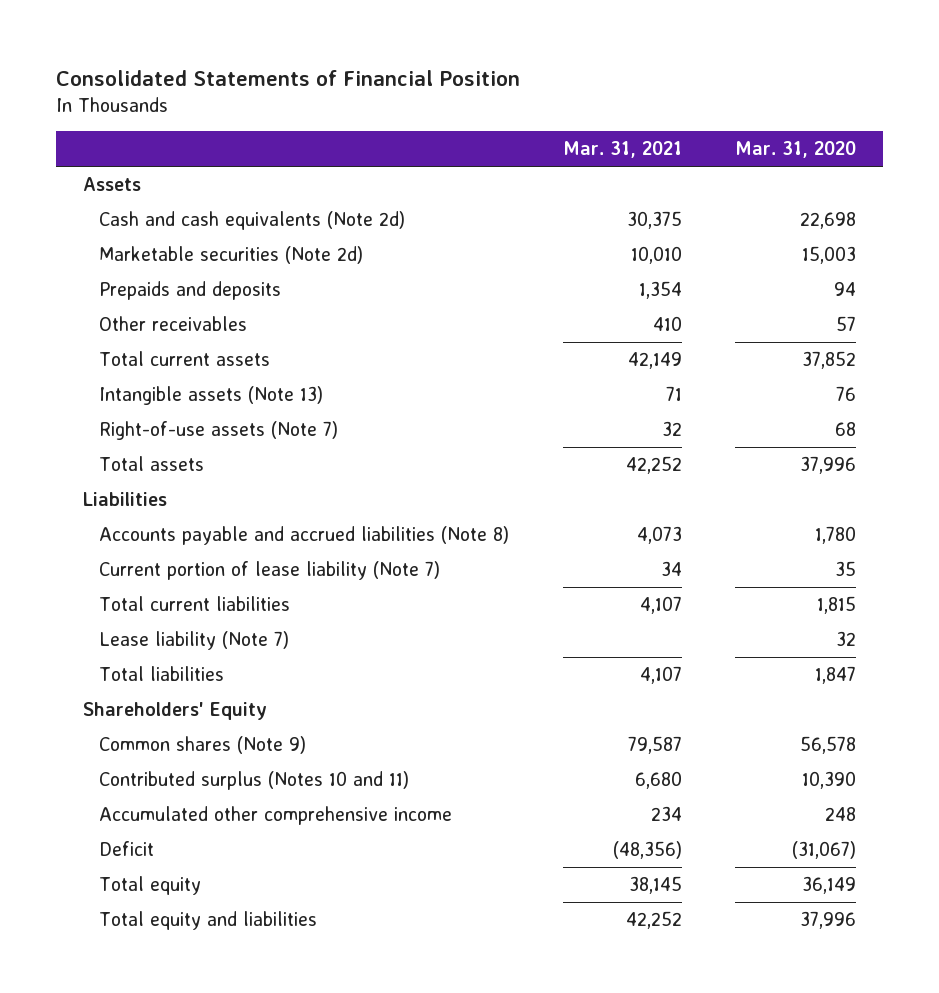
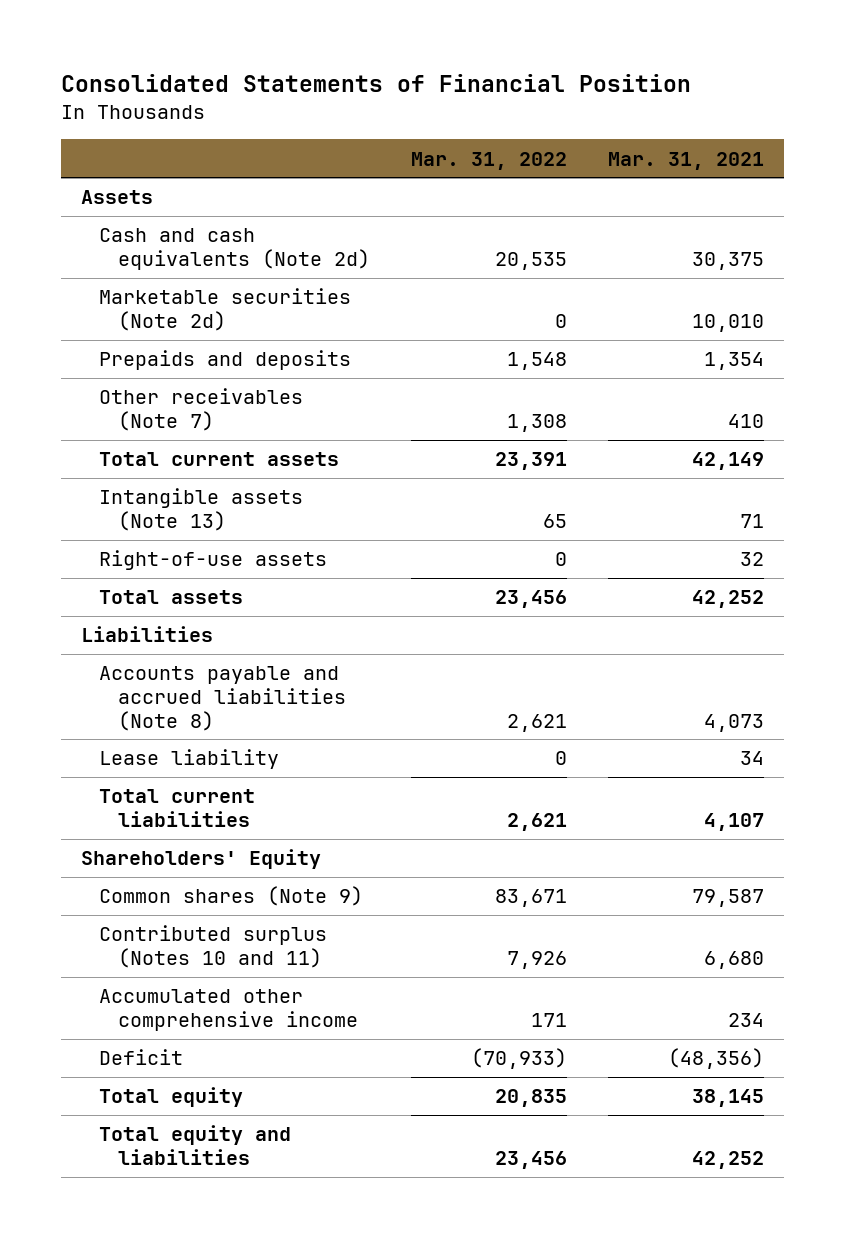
[735,141,857,159] Mar. 31, 2020 -> none
none -> [410,151,567,170] Mar. 31, 2022
[99,316,248,332] Other receivables -> [99,388,304,431] Other receivables (Note 7)
[99,421,339,441] Right-of-use assets (Note 7) -> [99,550,328,571] Right-of-use assets
[99,561,441,581] Current portion of lease liability (Note 7) -> none
none -> [99,749,280,770] Lease liability
[99,631,290,651] Lease liability (Note 7) -> none
[99,666,225,682] Total liabilities -> none

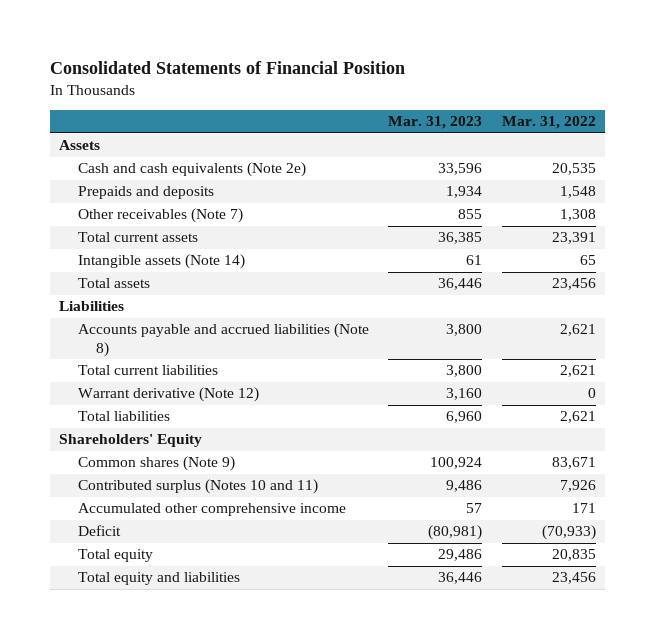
[607,151,764,170] Mar. 31, 2021 -> none
none -> [388,116,483,130] Mar. 31, 2023
[99,288,352,331] Marketable securities (Note 2d) -> none
[99,228,370,270] Cash and cash equivalents (Note 2d) -> [77,162,306,178] Cash and cash equivalents (Note 2e)
[99,550,328,571] Right-of-use assets -> none
[99,488,304,531] Intangible assets (Note 13) -> [77,254,245,270] Intangible assets (Note 14)
[99,749,280,770] Lease liability -> none
none -> [77,387,259,403] Warrant derivative (Note 12)
none -> [77,411,170,422] Total liabilities

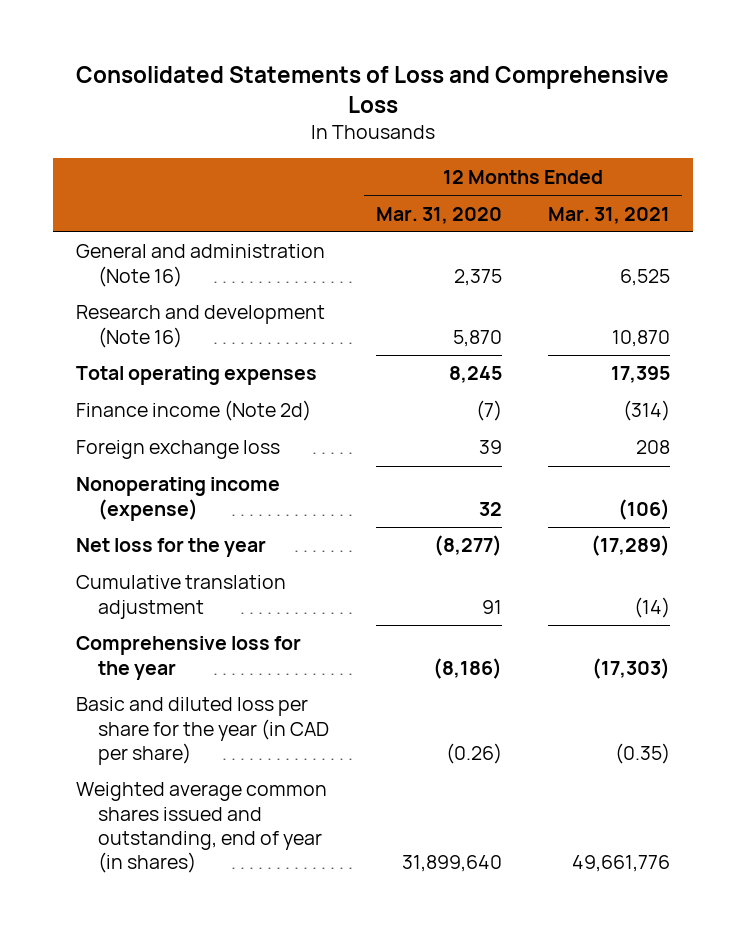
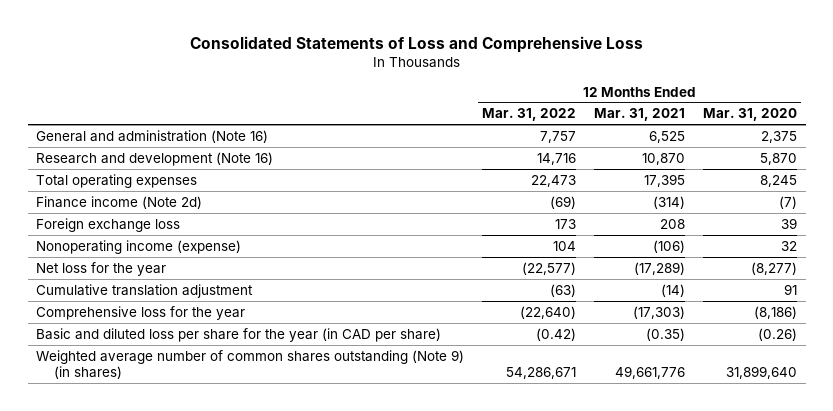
none -> [482,108,577,122] Mar. 31, 2022
[75,782,327,874] Weighted average common shares issued and outstanding, end of year (in shares) -> [36,349,465,380] Weighted average number of common shares outstanding (Note 9) (in shares)

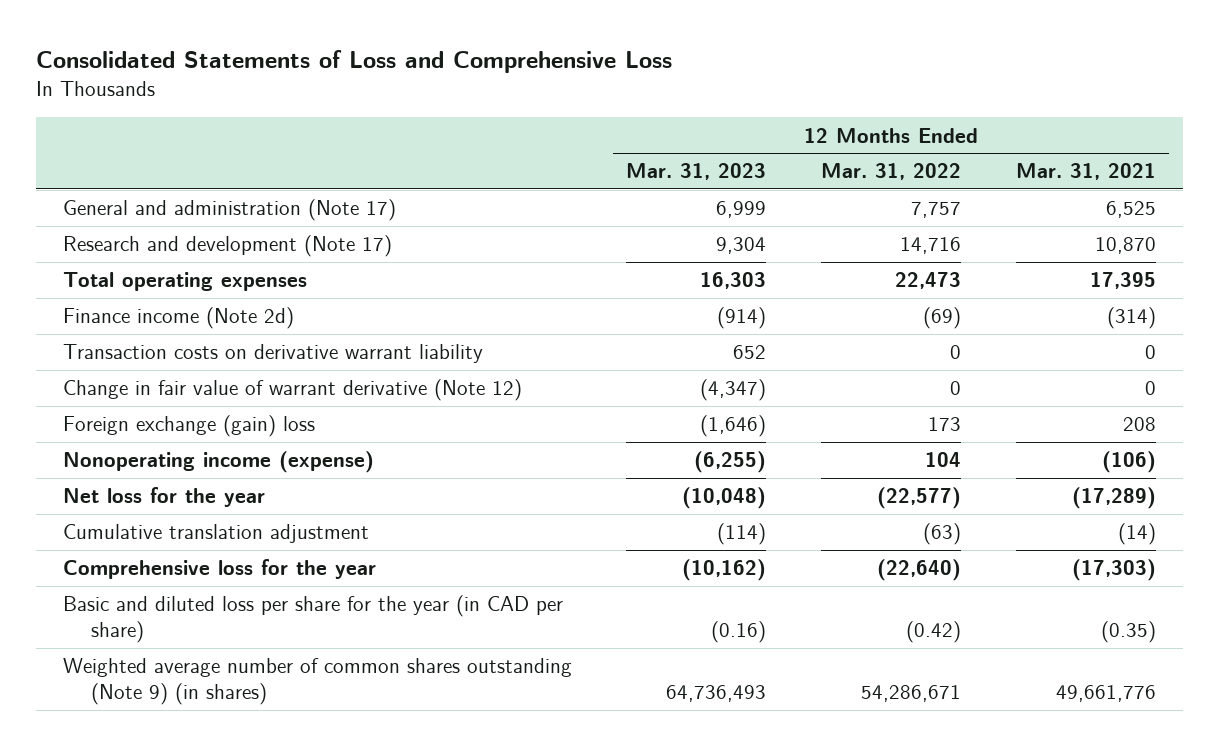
[702,108,797,122] Mar. 31, 2020 -> none
none -> [626,163,767,181] Mar. 31, 2023
[36,129,269,143] General and administration (Note 16) -> [62,199,396,222] General and administration (Note 17)
[36,151,274,166] Research and development (Note 16) -> [62,235,392,258] Research and development (Note 17)
none -> [62,344,483,364] Transaction costs on derivative warrant liability
none -> [62,379,522,402] Change in fair value of warrant derivative (Note 12)
[36,217,181,232] Foreign exchange loss -> [62,415,315,438] Foreign exchange (gain) loss

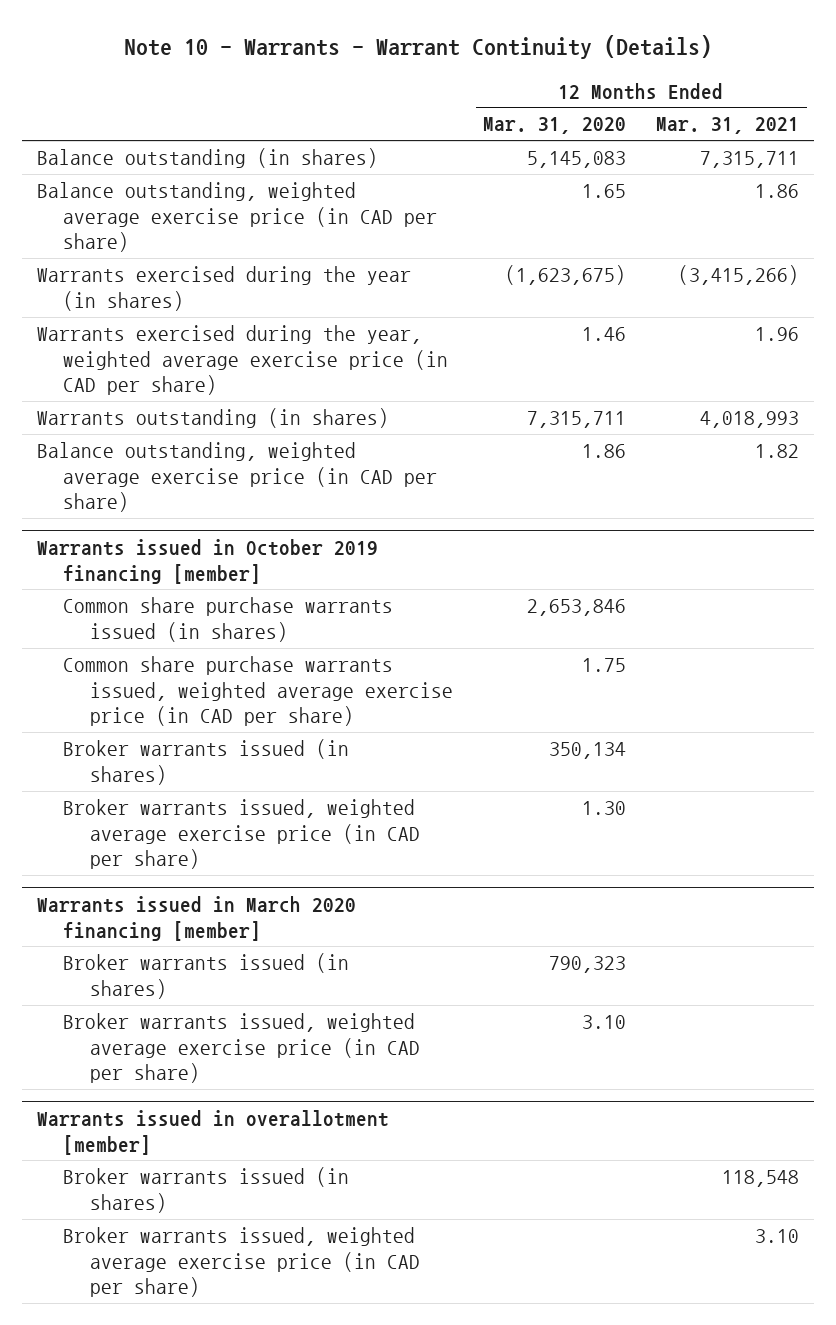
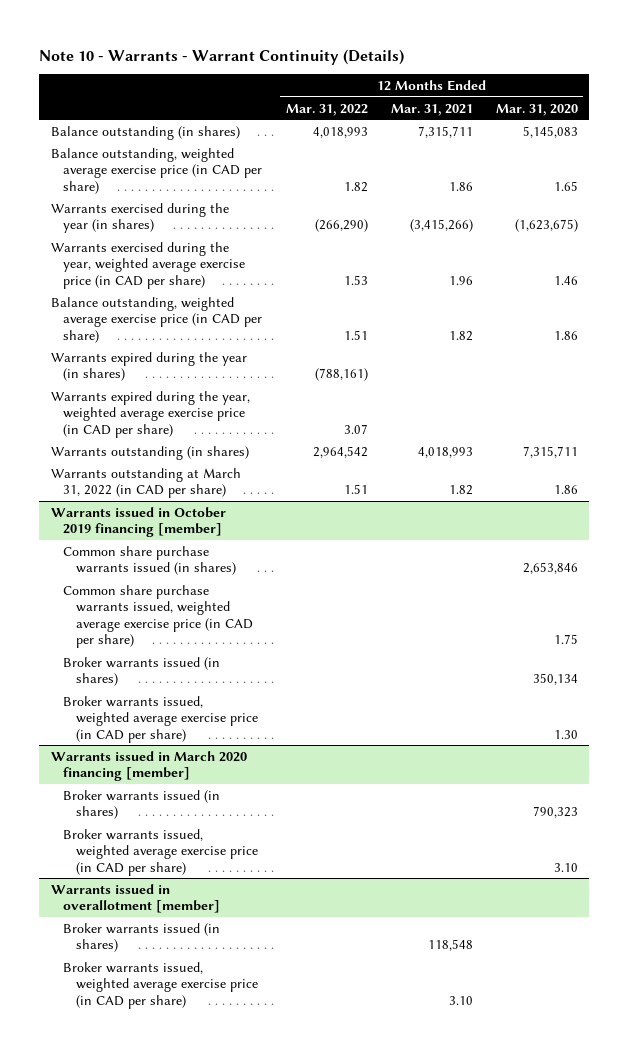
none -> [285,103,368,116] Mar. 31, 2022
none -> [50,351,247,382] Warrants expired during the year (in shares)
none -> [50,390,250,438] Warrants expired during the year, weighted average exercise price (in CAD per share)
[36,408,389,429] Warrants outstanding (in shares) -> [50,445,249,460] Warrants outstanding (in shares)
none -> [50,467,241,499] Warrants outstanding at March 31, 2022 (in CAD per share)

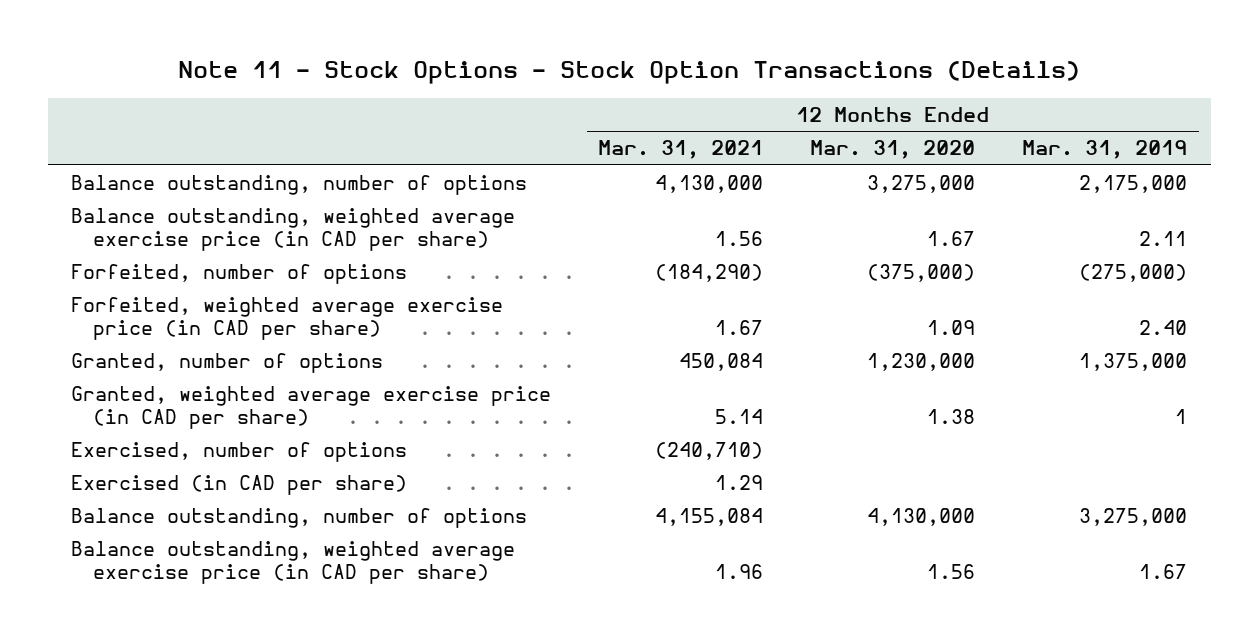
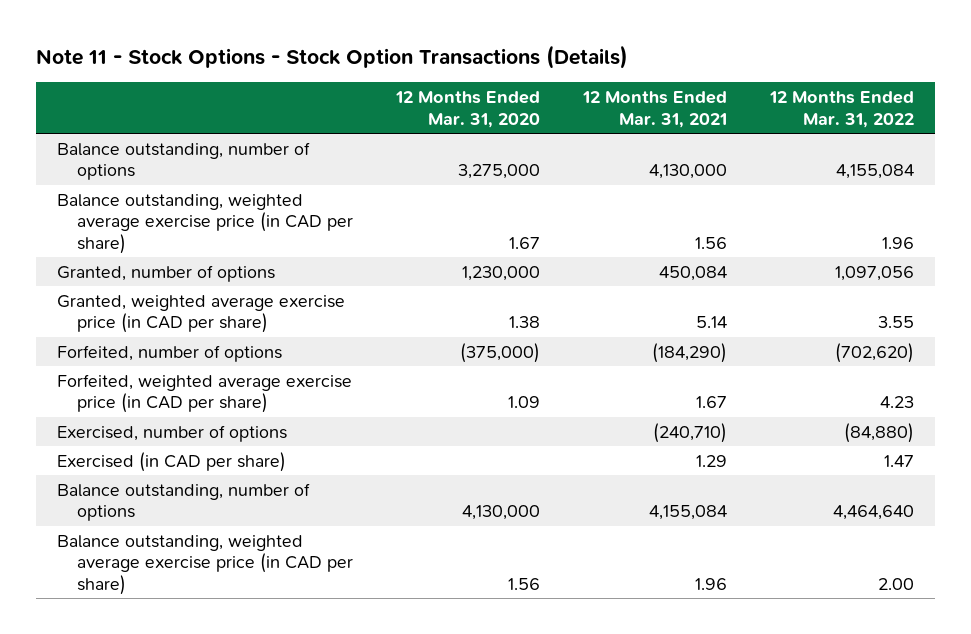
[1022,140,1188,160] Mar. 31, 2019 -> none
none -> [769,91,915,128] 12 Months Ended Mar. 31, 2022
[71,264,408,285] Forfeited, number of options -> [57,344,283,362] Forfeited, number of options
[71,297,504,341] Forfeited, weighted average exercise price (in CAD per share) -> [57,373,353,414] Forfeited, weighted average exercise price (in CAD per share)

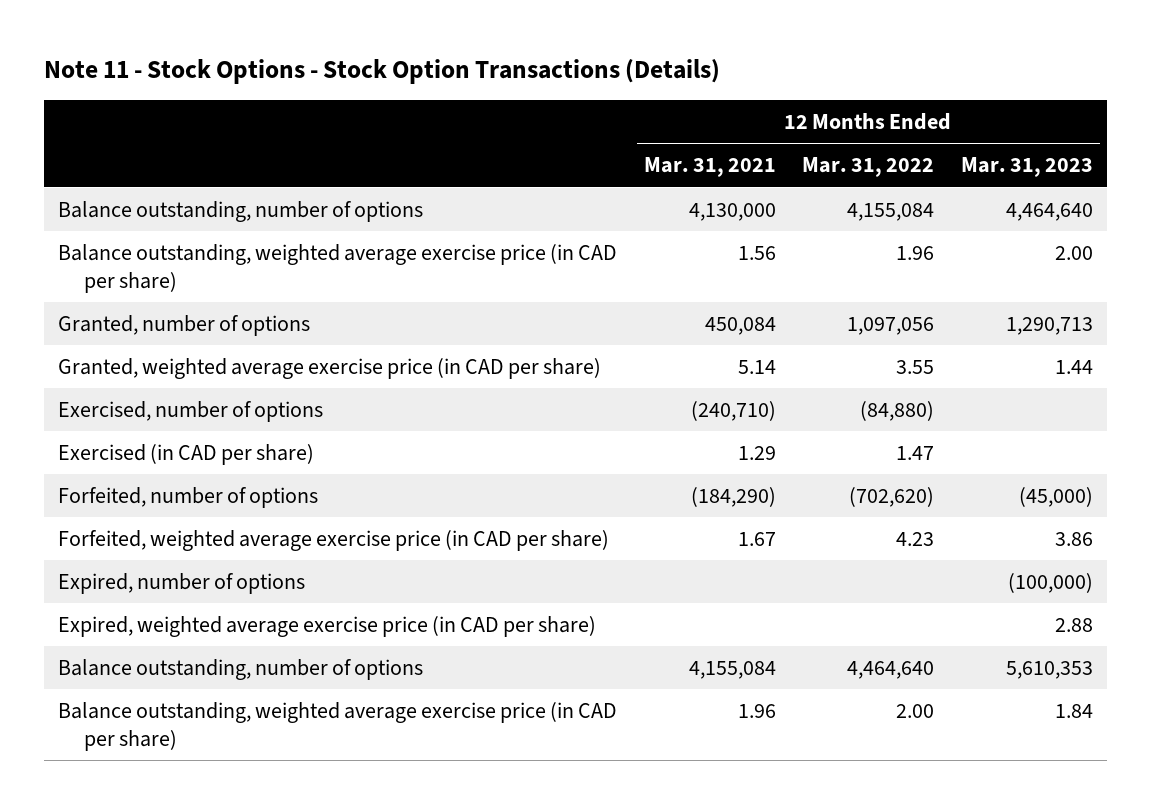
[395,91,541,128] 12 Months Ended Mar. 31, 2020 -> none
none -> [961,157,1094,178] Mar. 31, 2023
[57,344,283,362] Forfeited, number of options -> [57,486,318,508] Forfeited, number of options
[57,373,353,414] Forfeited, weighted average exercise price (in CAD per share) -> [57,529,609,551] Forfeited, weighted average exercise price (in CAD per share)
none -> [57,572,305,594] Expired, number of options
none -> [57,615,596,637] Expired, weighted average exercise price (in CAD per share)

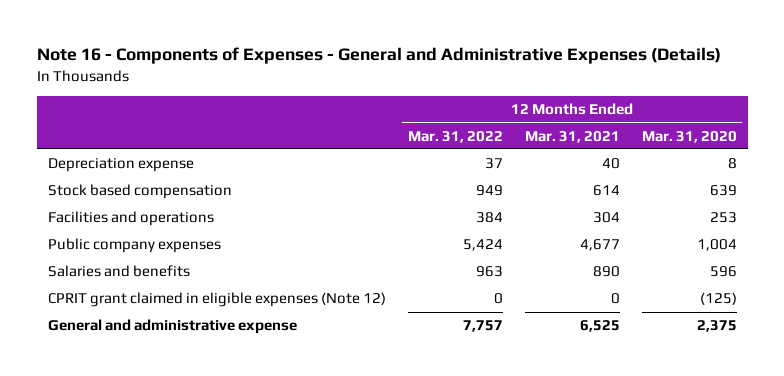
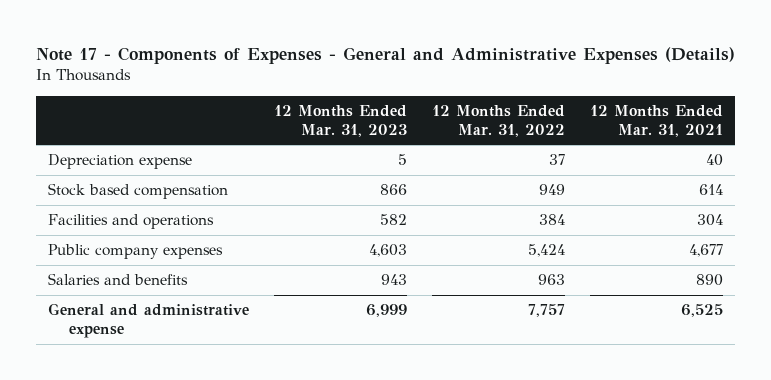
[36,47,721,65] Note 16 - Components of Expenses - General and Administrative Expenses (Details) -> [35,46,735,64] Note 17 - Components of Expenses - General and Administrative Expenses (Details)
[641,130,737,143] Mar. 31, 2020 -> none
none -> [274,104,408,137] 12 Months Ended Mar. 31, 2023
[47,292,386,308] CPRIT grant claimed in eligible expenses (Note 12) -> none

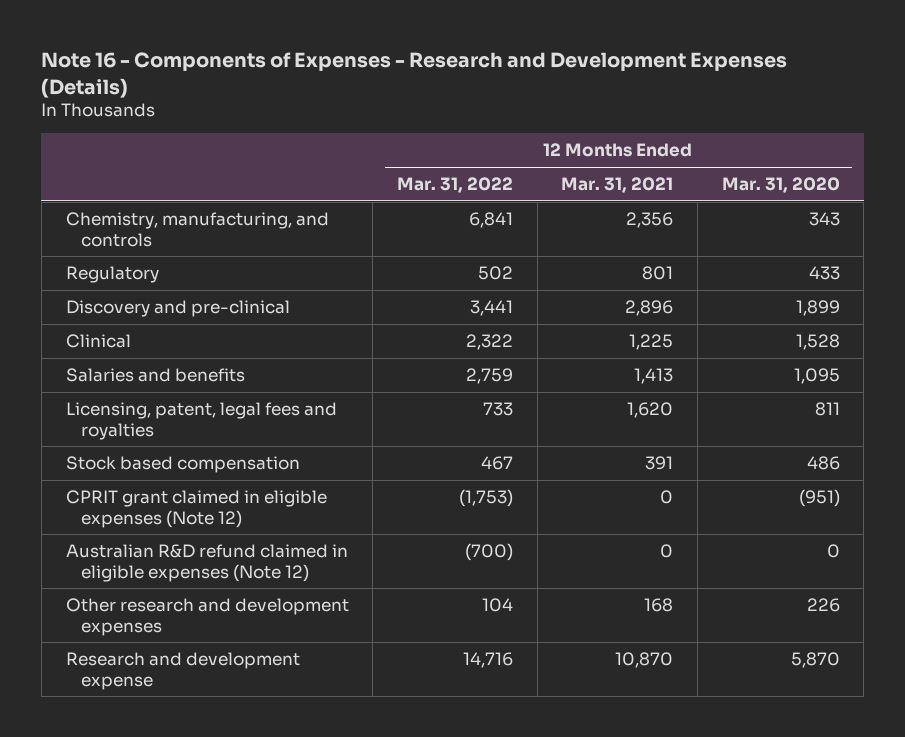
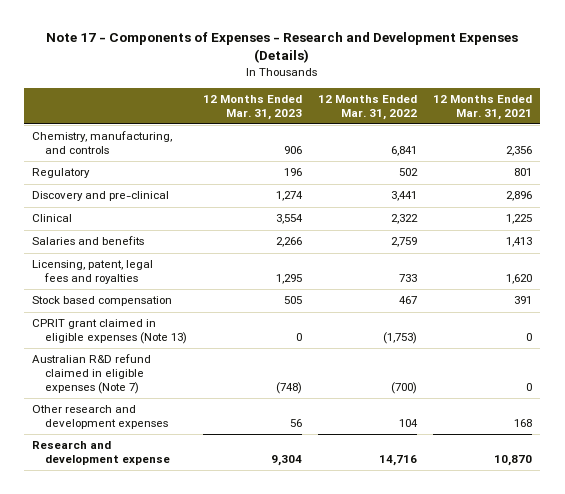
[41,52,788,98] Note 16 - Components of Expenses - Research and Development Expenses (Details) -> [46,32,519,64] Note 17 - Components of Expenses - Research and Development Expenses (Details)
[721,177,840,194] Mar. 31, 2020 -> none
none -> [203,95,303,120] 12 Months Ended Mar. 31, 2023
[65,490,327,528] CPRIT grant claimed in eligible expenses (Note 12) -> [32,319,188,345] CPRIT grant claimed in eligible expenses (Note 13)
[65,544,348,582] Australian R&D refund claimed in eligible expenses (Note 12) -> [32,354,152,394] Australian R&D refund claimed in eligible expenses (Note 7)

